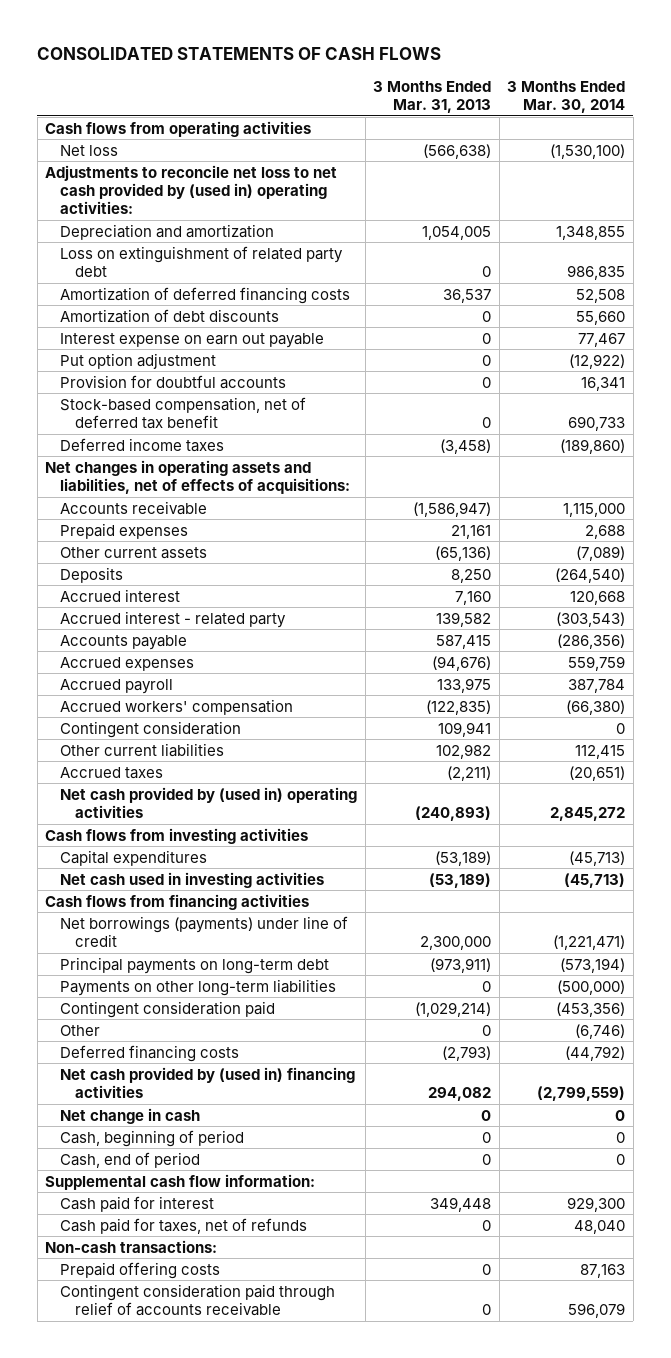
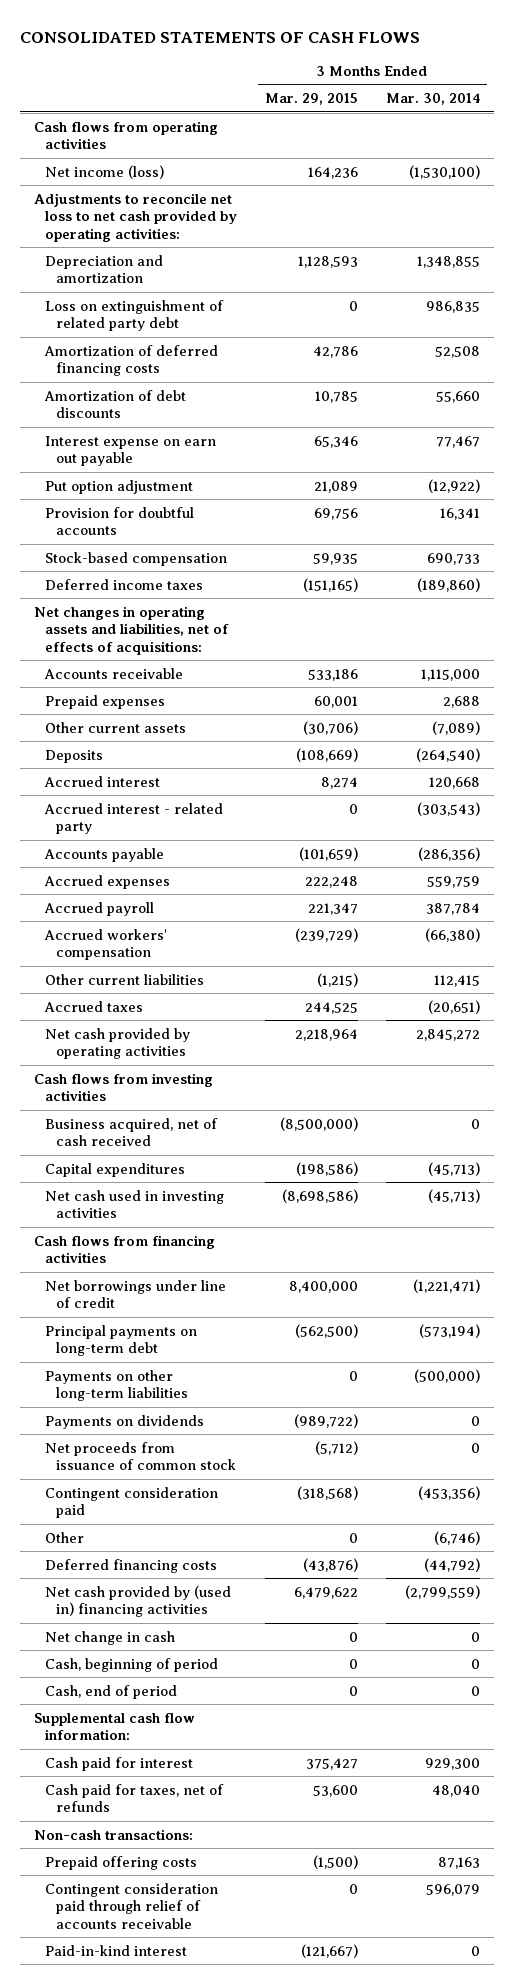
[373,80,492,114] 3 Months Ended Mar. 31, 2013 -> none
none -> [264,93,358,106] Mar. 29, 2015
[60,144,119,156] Net loss -> [44,164,164,179] Net income (loss)
[45,164,338,215] Adjustments to reconcile net loss to net cash provided by (used in) operating activities: -> [34,192,237,242] Adjustments to reconcile net loss to net cash provided by operating activities:
[60,396,307,429] Stock-based compensation, net of deferred tax benefit -> [44,551,227,566] Stock-based compensation
[60,720,242,738] Contingent consideration -> none
[60,786,358,818] Net cash provided by (used in) operating activities -> [44,1027,190,1060] Net cash provided by operating activities
none -> [44,1117,218,1147] Business acquired, net of cash received
[60,915,349,947] Net borrowings (payments) under line of credit -> [44,1279,226,1309] Net borrowings under line of credit
none -> [44,1414,204,1429] Payments on dividends
none -> [44,1441,236,1471] Net proceeds from issuance of common stock
none -> [44,1944,187,1956] Paid-in-kind interest

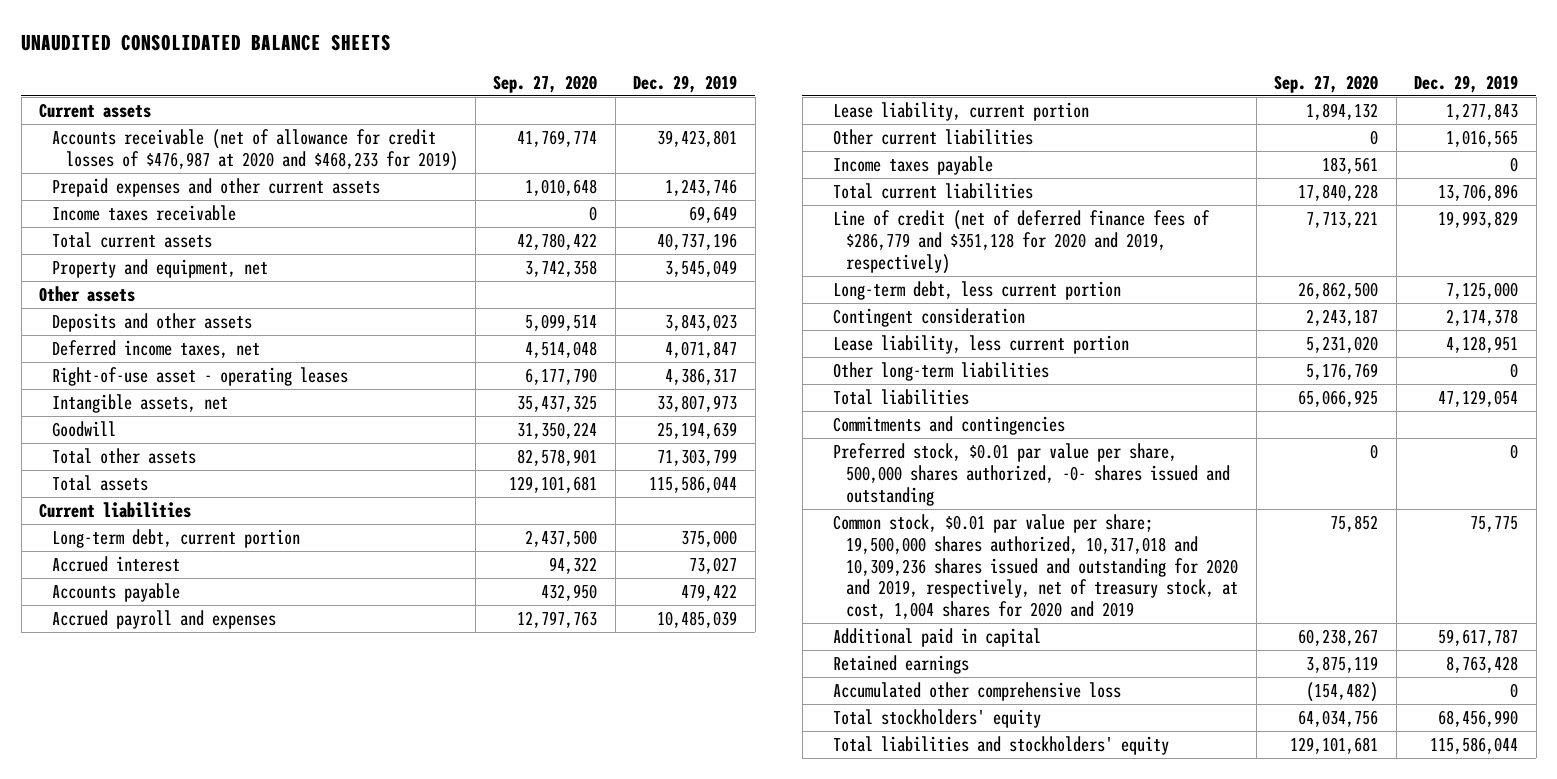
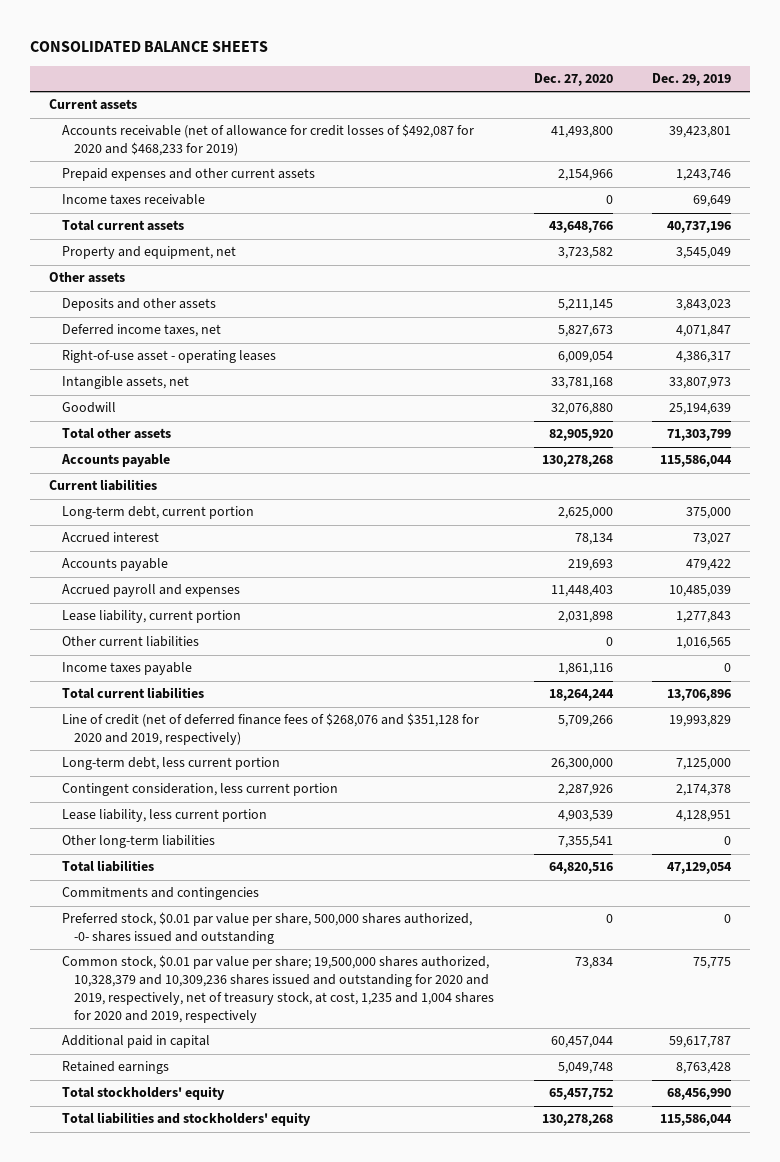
[21,34,392,52] UNAUDITED CONSOLIDATED BALANCE SHEETS -> [29,40,268,52] CONSOLIDATED BALANCE SHEETS
[493,74,598,93] Sep. 27, 2020 -> none
none -> [533,72,613,86] Dec. 27, 2020
[52,129,458,171] Accounts receivable (net of allowance for credit losses of $476,987 at 2020 and $468,233 for 2019) -> [61,124,474,157] Accounts receivable (net of allowance for credit losses of $492,087 for 2020 and $468,233 for 2019)
[52,475,149,492] Total assets -> [60,454,170,468] Accounts payable
[833,210,1211,274] Line of credit (net of deferred finance fees of $286,779 and $351,128 for 2020 and 2019, respectively) -> [61,713,479,746] Line of credit (net of deferred finance fees of $268,076 and $351,128 for 2020 and 2019, respectively)
[833,308,1026,328] Contingent consideration -> [61,783,338,797] Contingent consideration, less current portion
[833,514,1239,620] Common stock, $0.01 par value per share; 19,500,000 shares authorized, 10,317,018 and 10,309,236 shares issued and outstanding for 2020 and 2019, respectively, net of treasury stock, at cost, 1,004 shares for 2020 and 2019 -> [61,955,495,1023] Common stock, $0.01 par value per share; 19,500,000 shares authorized, 10,328,379 and 10,309,236 shares issued and outstanding for 2020 and 2019, respectively, net of treasury stock, at cost, 1,235 and 1,004 shares for 2020 and 2019, respectively
[833,682,1122,702] Accumulated other comprehensive loss -> none

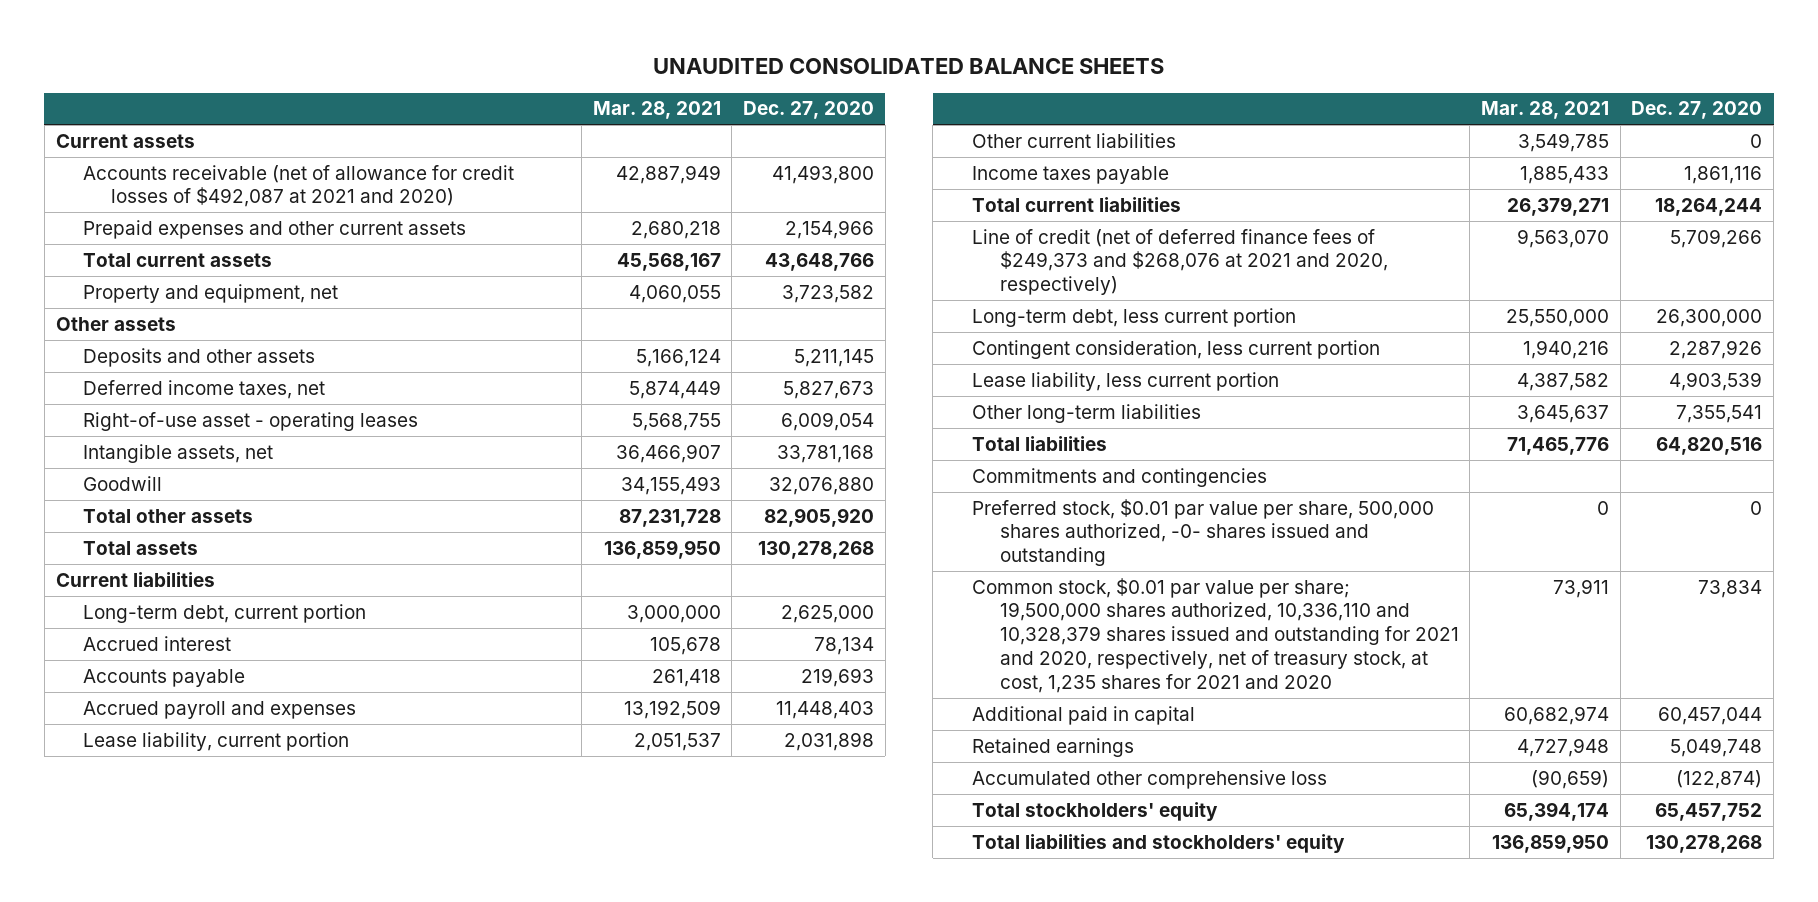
[29,40,268,52] CONSOLIDATED BALANCE SHEETS -> [653,57,1165,74] UNAUDITED CONSOLIDATED BALANCE SHEETS
[651,72,731,86] Dec. 29, 2019 -> none
none -> [592,101,721,120] Mar. 28, 2021
[61,124,474,157] Accounts receivable (net of allowance for credit losses of $492,087 for 2020 and $468,233 for 2019) -> [83,164,515,208] Accounts receivable (net of allowance for credit losses of $492,087 at 2021 and 2020)
[61,194,205,206] Income taxes receivable -> none
[60,454,170,468] Accounts payable -> [83,540,199,555] Total assets
[61,713,479,746] Line of credit (net of deferred finance fees of $268,076 and $351,128 for 2020 and 2019, respectively) -> [971,228,1388,296] Line of credit (net of deferred finance fees of $249,373 and $268,076 at 2021 and 2020, respectively)
[61,955,495,1023] Common stock, $0.01 par value per share; 19,500,000 shares authorized, 10,328,379 and 10,309,236 shares issued and outstanding for 2020 and 2019, respectively, net of treasury stock, at cost, 1,235 and 1,004 shares for 2020 and 2019, respectively -> [971,577,1459,693] Common stock, $0.01 par value per share; 19,500,000 shares authorized, 10,336,110 and 10,328,379 shares issued and outstanding for 2021 and 2020, respectively, net of treasury stock, at cost, 1,235 shares for 2021 and 2020
none -> [971,769,1327,789] Accumulated other comprehensive loss

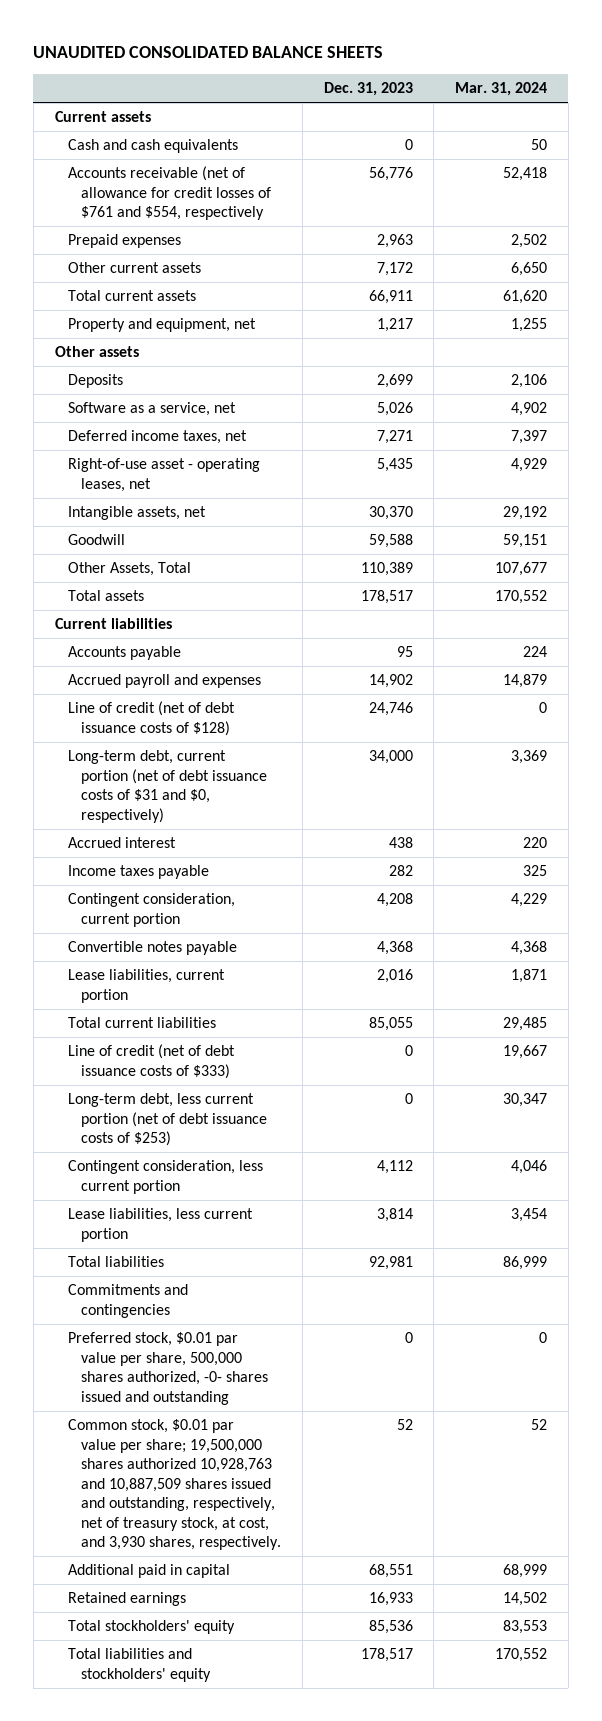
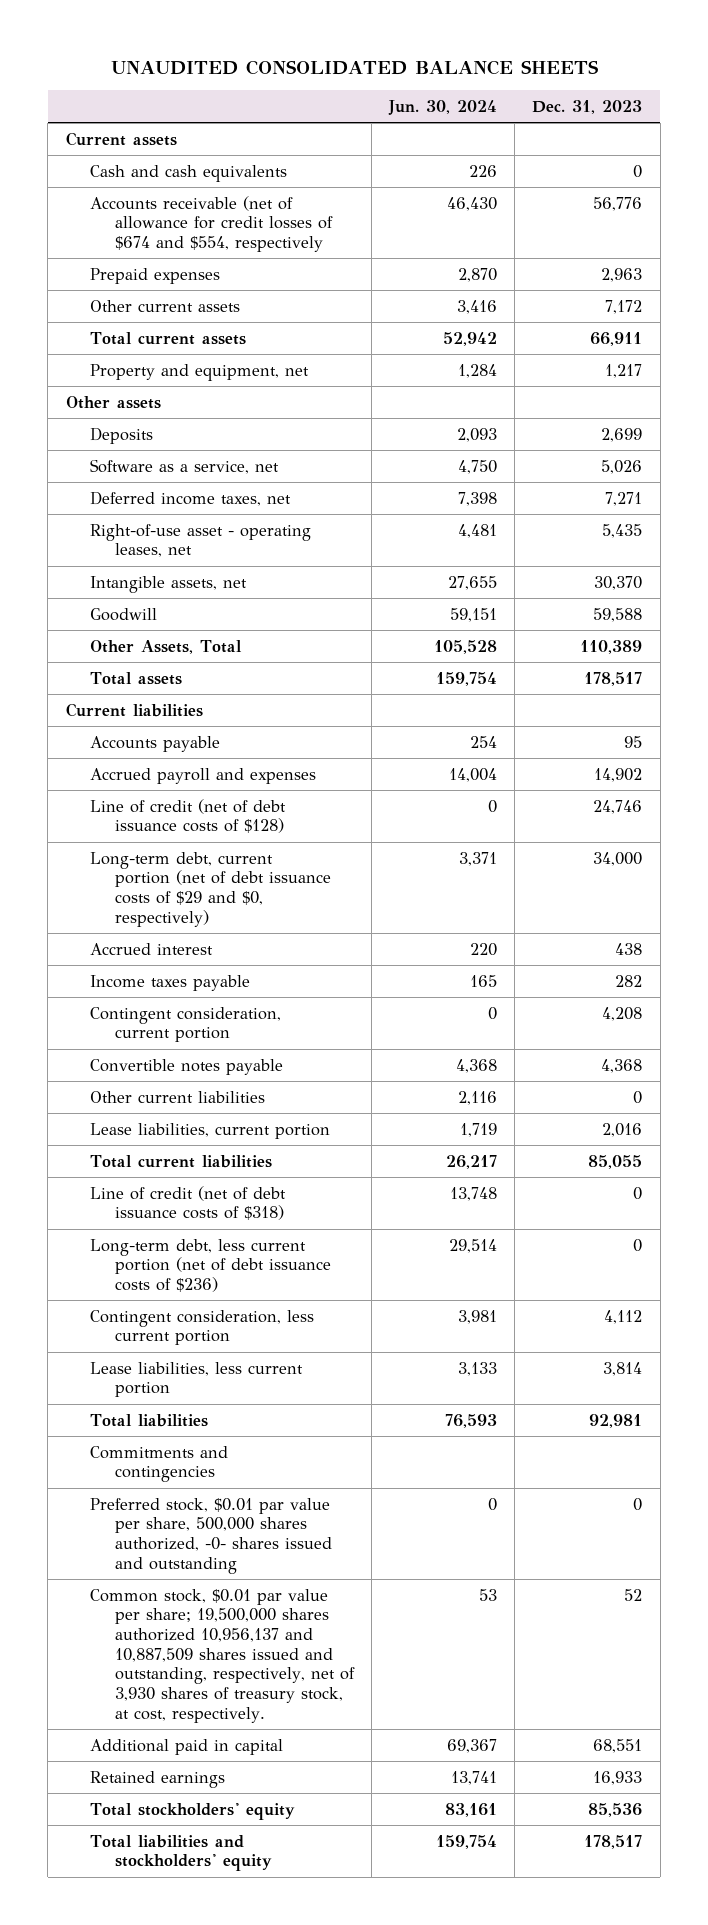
[455,82,548,97] Mar. 31, 2024 -> none
none -> [388,100,498,116] Jun. 30, 2024
[67,166,272,221] Accounts receivable (net of allowance for credit losses of $761 and $554, respectively -> [90,195,333,253] Accounts receivable (net of allowance for credit losses of $674 and $554, respectively
[67,750,268,823] Long-term debt, current portion (net of debt issuance costs of $31 and $0, respectively) -> [90,851,331,927] Long-term debt, current portion (net of debt issuance costs of $29 and $0, respectively)
none -> [90,1090,266,1103] Other current liabilities
[67,1044,235,1079] Line of credit (net of debt issuance costs of $333) -> [90,1185,287,1221] Line of credit (net of debt issuance costs of $318)
[67,1093,268,1147] Long-term debt, less current portion (net of debt issuance costs of $253) -> [90,1238,331,1293] Long-term debt, less current portion (net of debt issuance costs of $236)
[67,1419,282,1551] Common stock, $0.01 par value per share; 19,500,000 shares authorized 10,928,763 and 10,887,509 shares issued and outstanding, respectively, net of treasury stock, at cost, and 3,930 shares, respectively. -> [90,1588,355,1723] Common stock, $0.01 par value per share; 19,500,000 shares authorized 10,956,137 and 10,887,509 shares issued and outstanding, respectively, net of 3,930 shares of treasury stock, at cost, respectively.

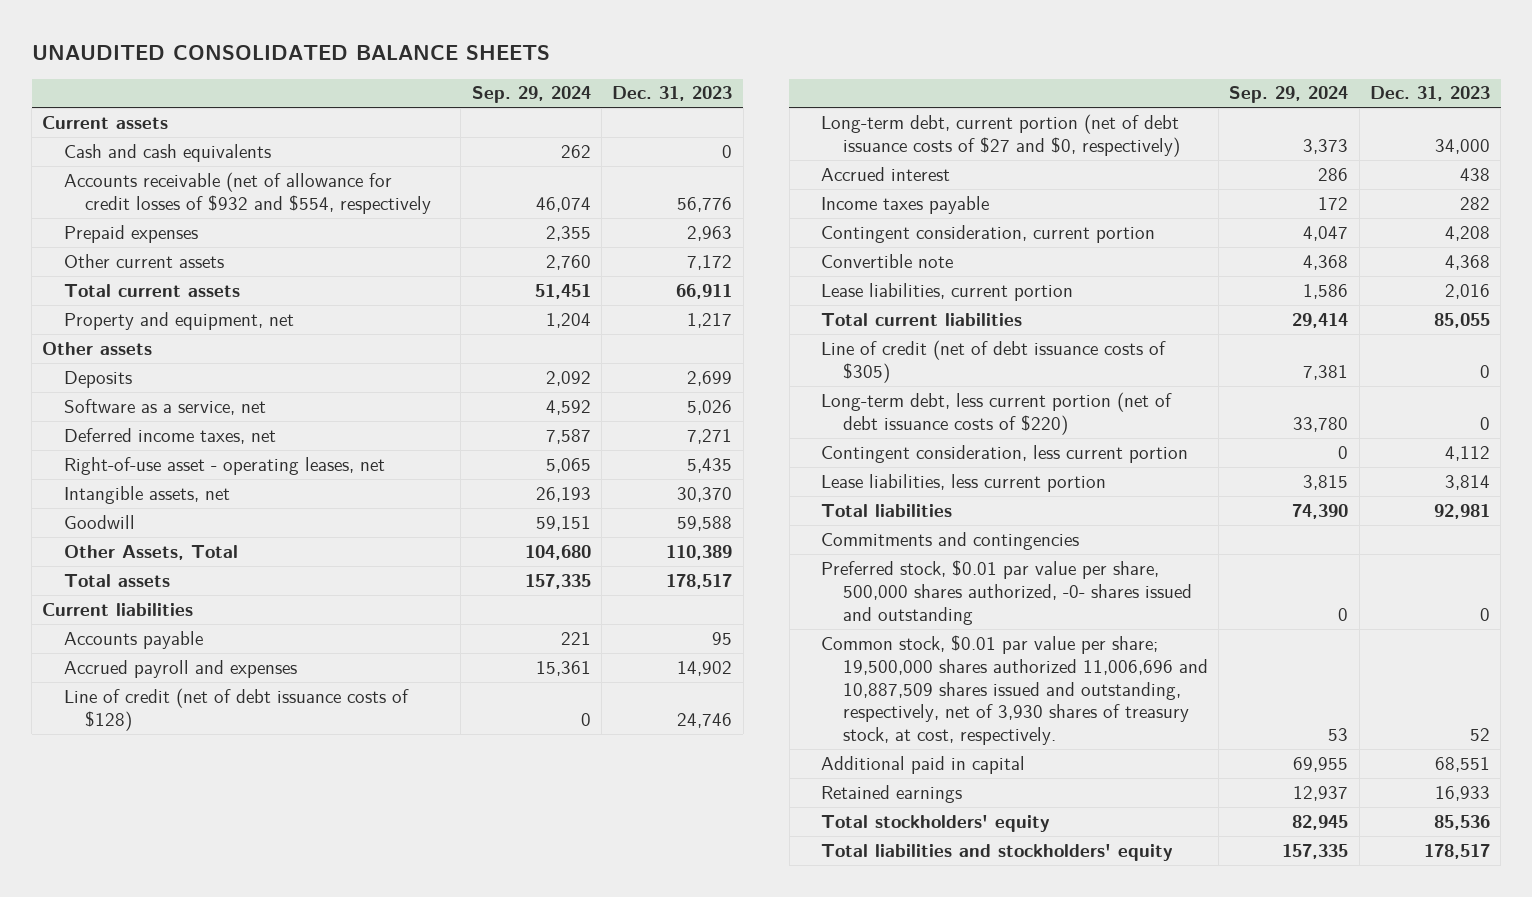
[388,100,498,116] Jun. 30, 2024 -> none
none -> [471,86,591,104] Sep. 29, 2024
[90,195,333,253] Accounts receivable (net of allowance for credit losses of $674 and $554, respectively -> [63,171,432,214] Accounts receivable (net of allowance for credit losses of $932 and $554, respectively
[90,851,331,927] Long-term debt, current portion (net of debt issuance costs of $29 and $0, respectively) -> [821,113,1180,157] Long-term debt, current portion (net of debt issuance costs of $27 and $0, respectively)
[90,1090,266,1103] Other current liabilities -> none
[90,1058,284,1075] Convertible notes payable -> [821,253,954,268] Convertible note
[90,1185,287,1221] Line of credit (net of debt issuance costs of $318) -> [821,339,1167,383] Line of credit (net of debt issuance costs of $305)
[90,1238,331,1293] Long-term debt, less current portion (net of debt issuance costs of $236) -> [821,391,1173,435] Long-term debt, less current portion (net of debt issuance costs of $220)
[90,1588,355,1723] Common stock, $0.01 par value per share; 19,500,000 shares authorized 10,956,137 and 10,887,509 shares issued and outstanding, respectively, net of 3,930 shares of treasury stock, at cost, respectively. -> [821,634,1208,746] Common stock, $0.01 par value per share; 19,500,000 shares authorized 11,006,696 and 10,887,509 shares issued and outstanding, respectively, net of 3,930 shares of treasury stock, at cost, respectively.

